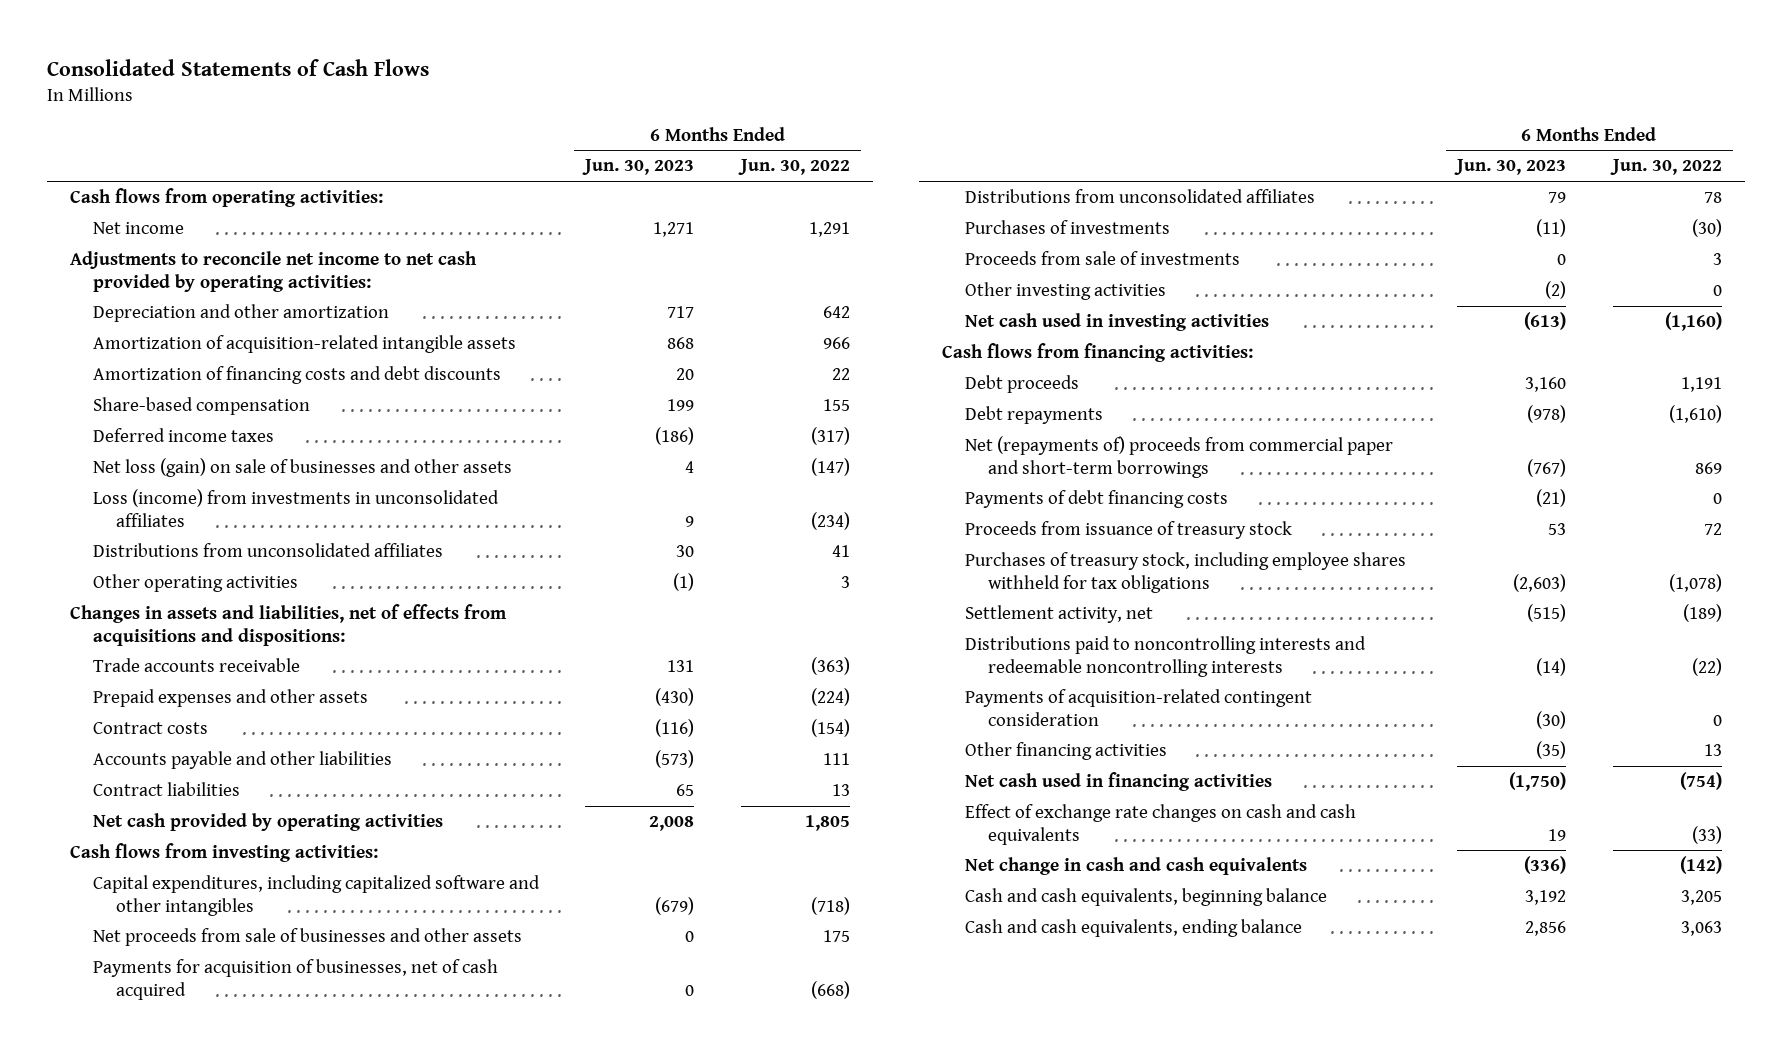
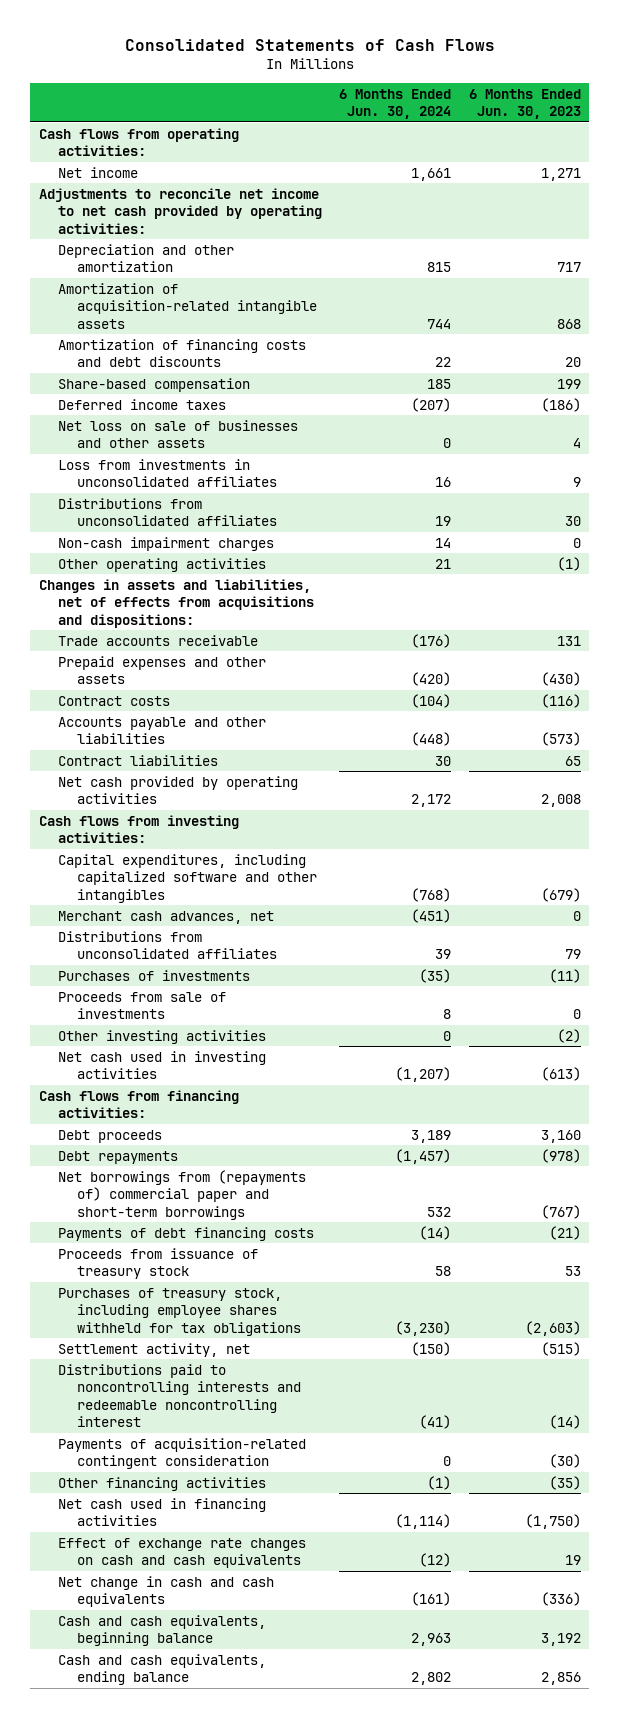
[737,159,850,176] Jun. 30, 2022 -> none
none -> [339,88,452,120] 6 Months Ended Jun. 30, 2024
[93,458,513,478] Net loss (gain) on sale of businesses and other assets -> [57,419,298,449] Net loss on sale of businesses and other assets
[93,489,500,527] Loss (income) from investments in unconsolidated affiliates -> [57,458,278,488] Loss from investments in unconsolidated affiliates
none -> [57,536,274,551] Non-cash impairment charges
[93,928,523,947] Net proceeds from sale of businesses and other assets -> none
[93,959,499,1000] Payments for acquisition of businesses, net of cash acquired -> none
none -> [57,910,274,924] Merchant cash advances, net
[965,436,1394,478] Net (repayments of) proceeds from commercial paper and short-term borrowings -> [57,1169,306,1220] Net borrowings from (repayments of) commercial paper and short-term borrowings
[965,636,1367,677] Distributions paid to noncontrolling interests and redeemable noncontrolling interests -> [57,1363,302,1428] Distributions paid to noncontrolling interests and redeemable noncontrolling interest

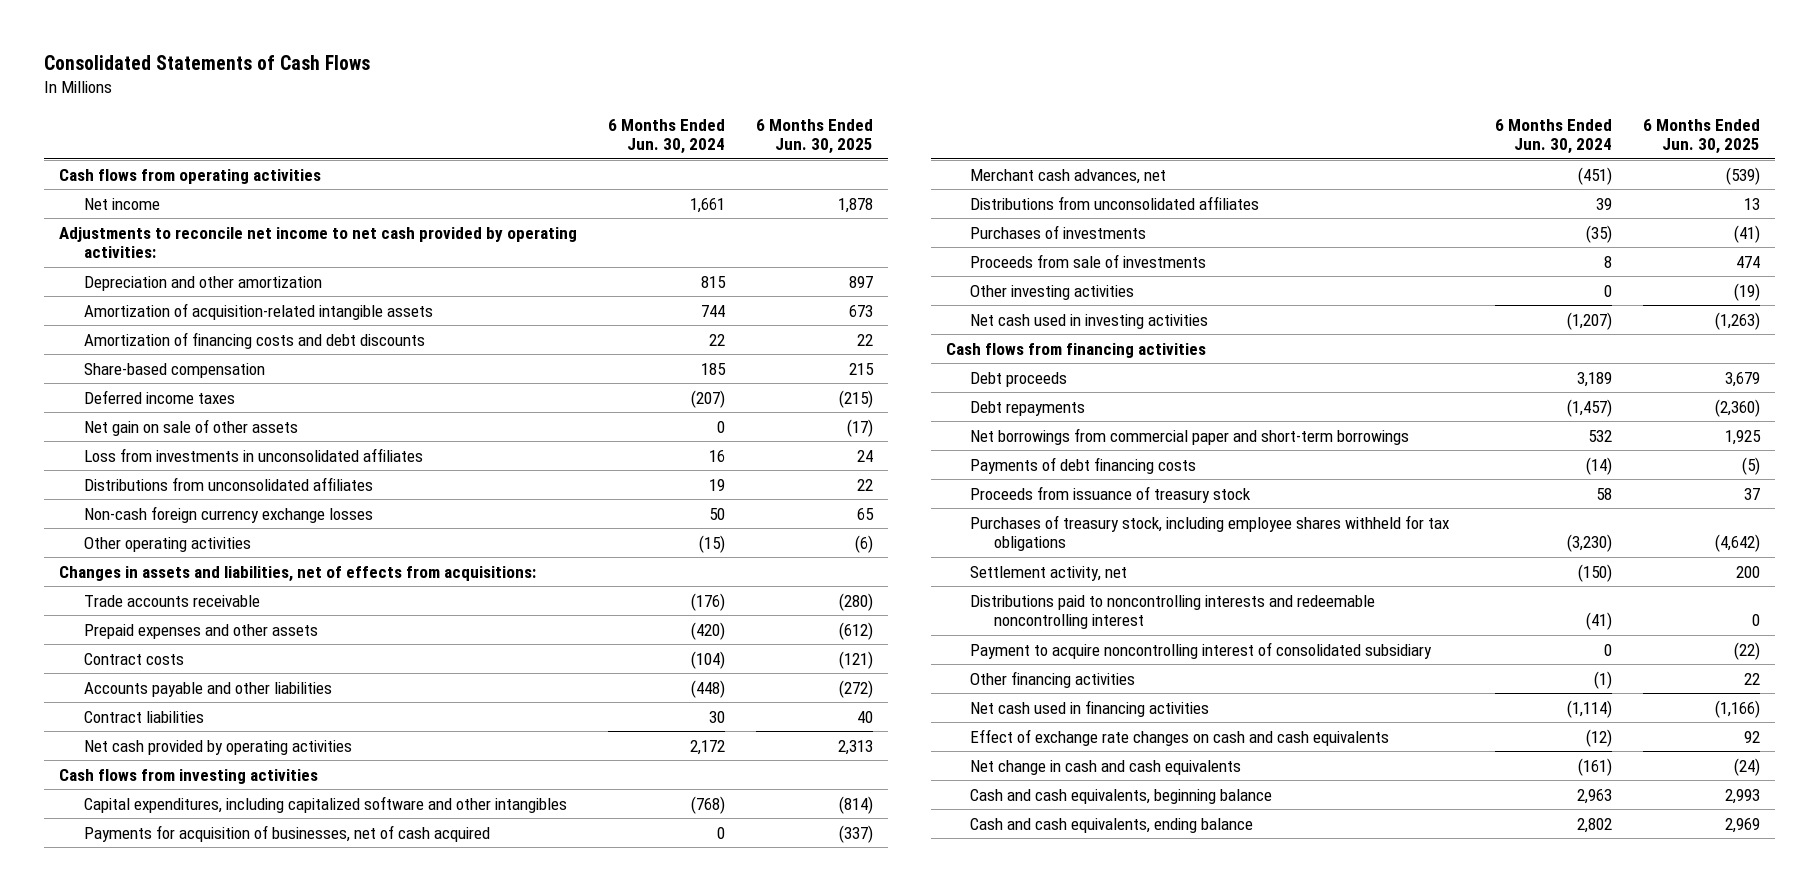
[468,88,581,120] 6 Months Ended Jun. 30, 2023 -> none
none -> [755,118,873,155] 6 Months Ended Jun. 30, 2025
[38,127,239,157] Cash flows from operating activities: -> [59,168,322,184] Cash flows from operating activities
[57,419,298,449] Net loss on sale of businesses and other assets -> [83,418,298,436] Net gain on sale of other assets
[57,536,274,551] Non-cash impairment charges -> none
none -> [83,505,373,523] Non-cash foreign currency exchange losses
[435,558,452,569] 21 -> [699,534,726,553] (15)
[38,578,314,628] Changes in assets and liabilities, net of effects from acquisitions and dispositions: -> [59,565,537,582] Changes in assets and liabilities, net of effects from acquisitions:
[38,814,239,844] Cash flows from investing activities: -> [59,768,319,784] Cash flows from investing activities
none -> [83,824,490,842] Payments for acquisition of businesses, net of cash acquired
[38,1089,239,1119] Cash flows from financing activities: -> [946,342,1207,358] Cash flows from financing activities
[57,1169,306,1220] Net borrowings from (repayments of) commercial paper and short-term borrowings -> [970,427,1410,445] Net borrowings from commercial paper and short-term borrowings
[57,1437,306,1470] Payments of acquisition-related contingent consideration -> none
none -> [970,641,1433,659] Payment to acquire noncontrolling interest of consolidated subsidiary

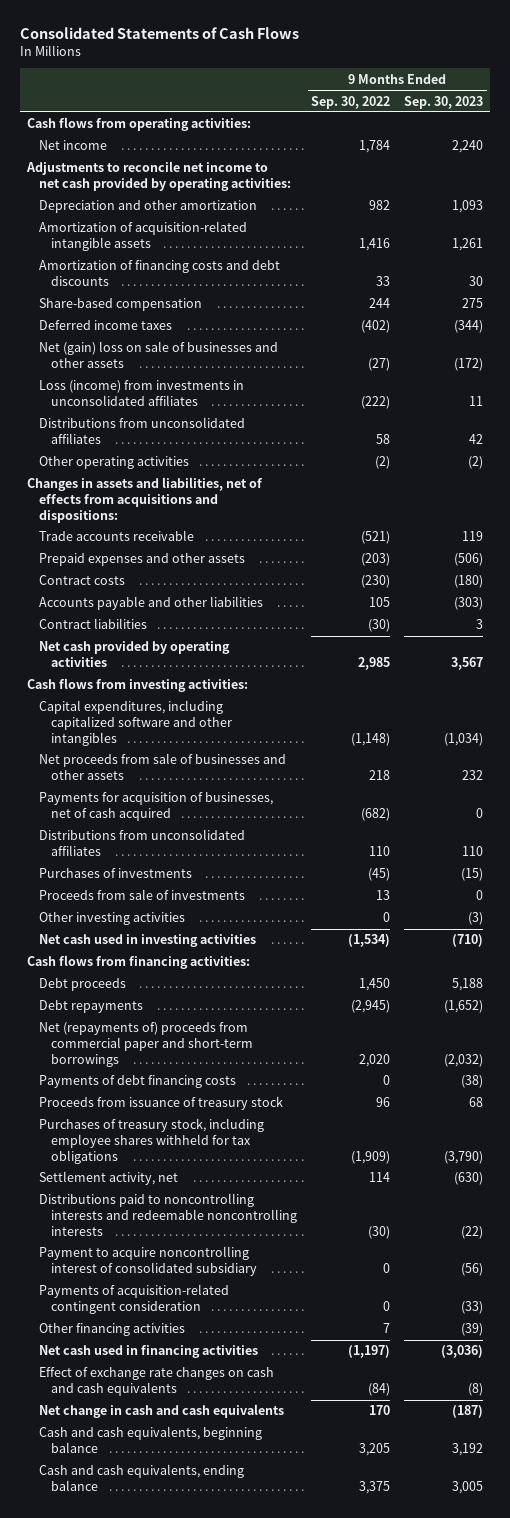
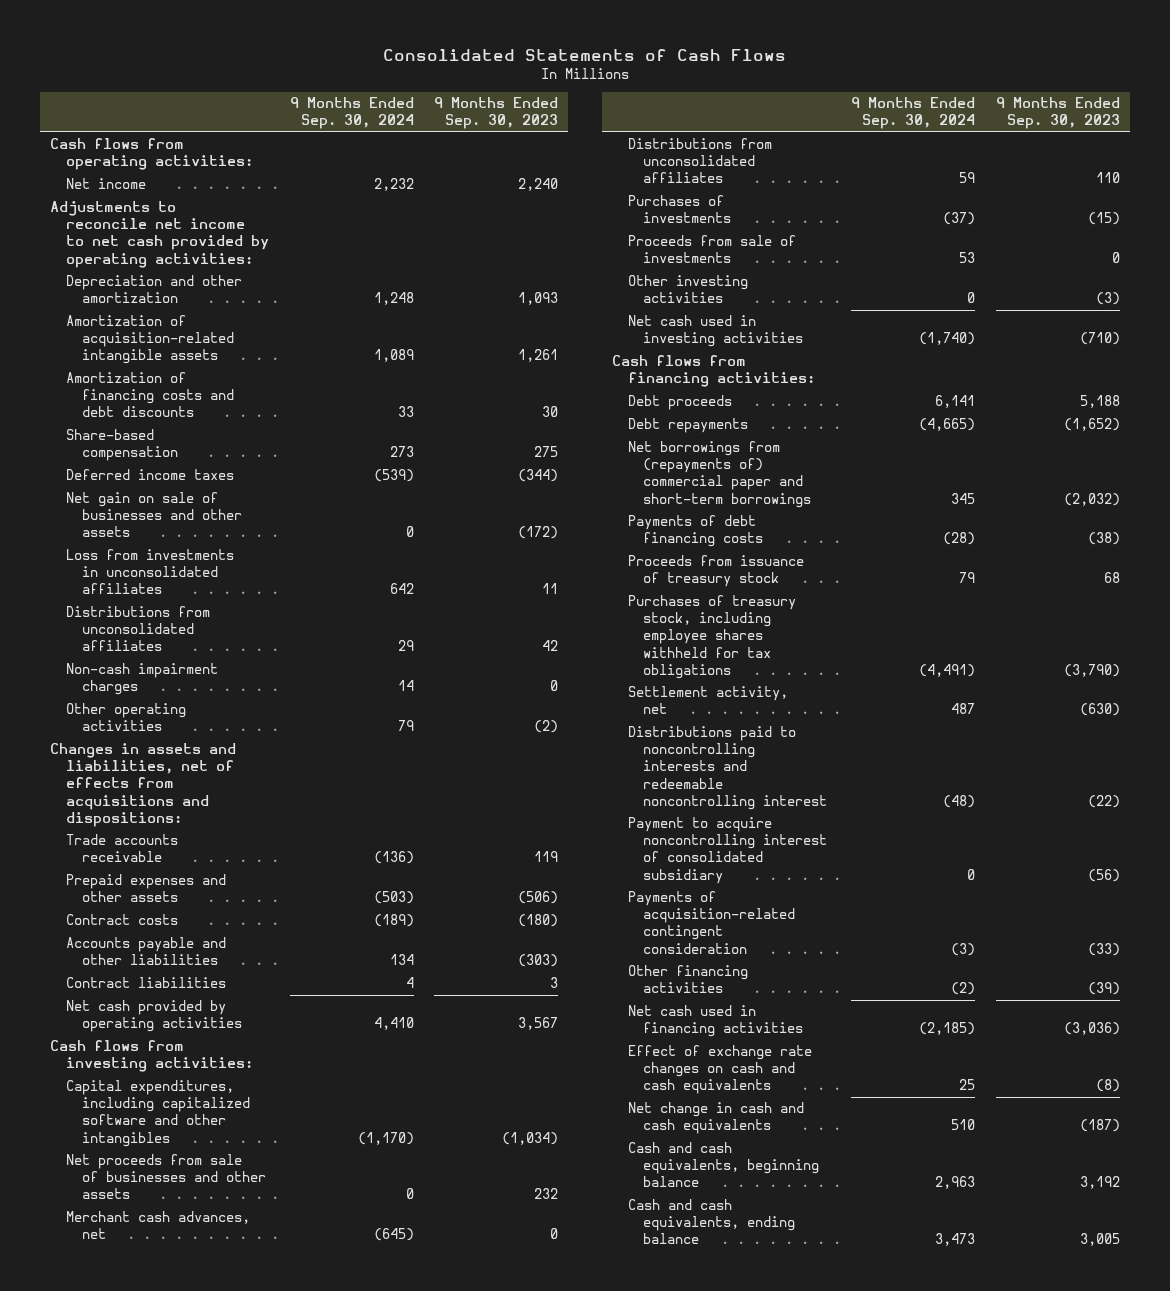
[311,95,391,109] Sep. 30, 2022 -> none
none -> [289,97,414,130] 9 Months Ended Sep. 30, 2024
[38,341,278,369] Net (gain) loss on sale of businesses and other assets -> [66,492,242,538] Net gain on sale of businesses and other assets
[38,380,244,407] Loss (income) from investments in unconsolidated affiliates -> [66,549,235,595] Loss from investments in unconsolidated affiliates
none -> [66,663,219,696] Non-cash impairment charges
[38,792,273,822] Payments for acquisition of businesses, net of cash acquired -> none
none -> [66,1211,251,1240] Merchant cash advances, net
[38,1022,254,1068] Net (repayments of) proceeds from commercial paper and short-term borrowings -> [627,441,812,508] Net borrowings from (repayments of) commercial paper and short-term borrowings
[38,1193,298,1237] Distributions paid to noncontrolling interests and redeemable noncontrolling interests -> [627,726,828,810] Distributions paid to noncontrolling interests and redeemable noncontrolling interest

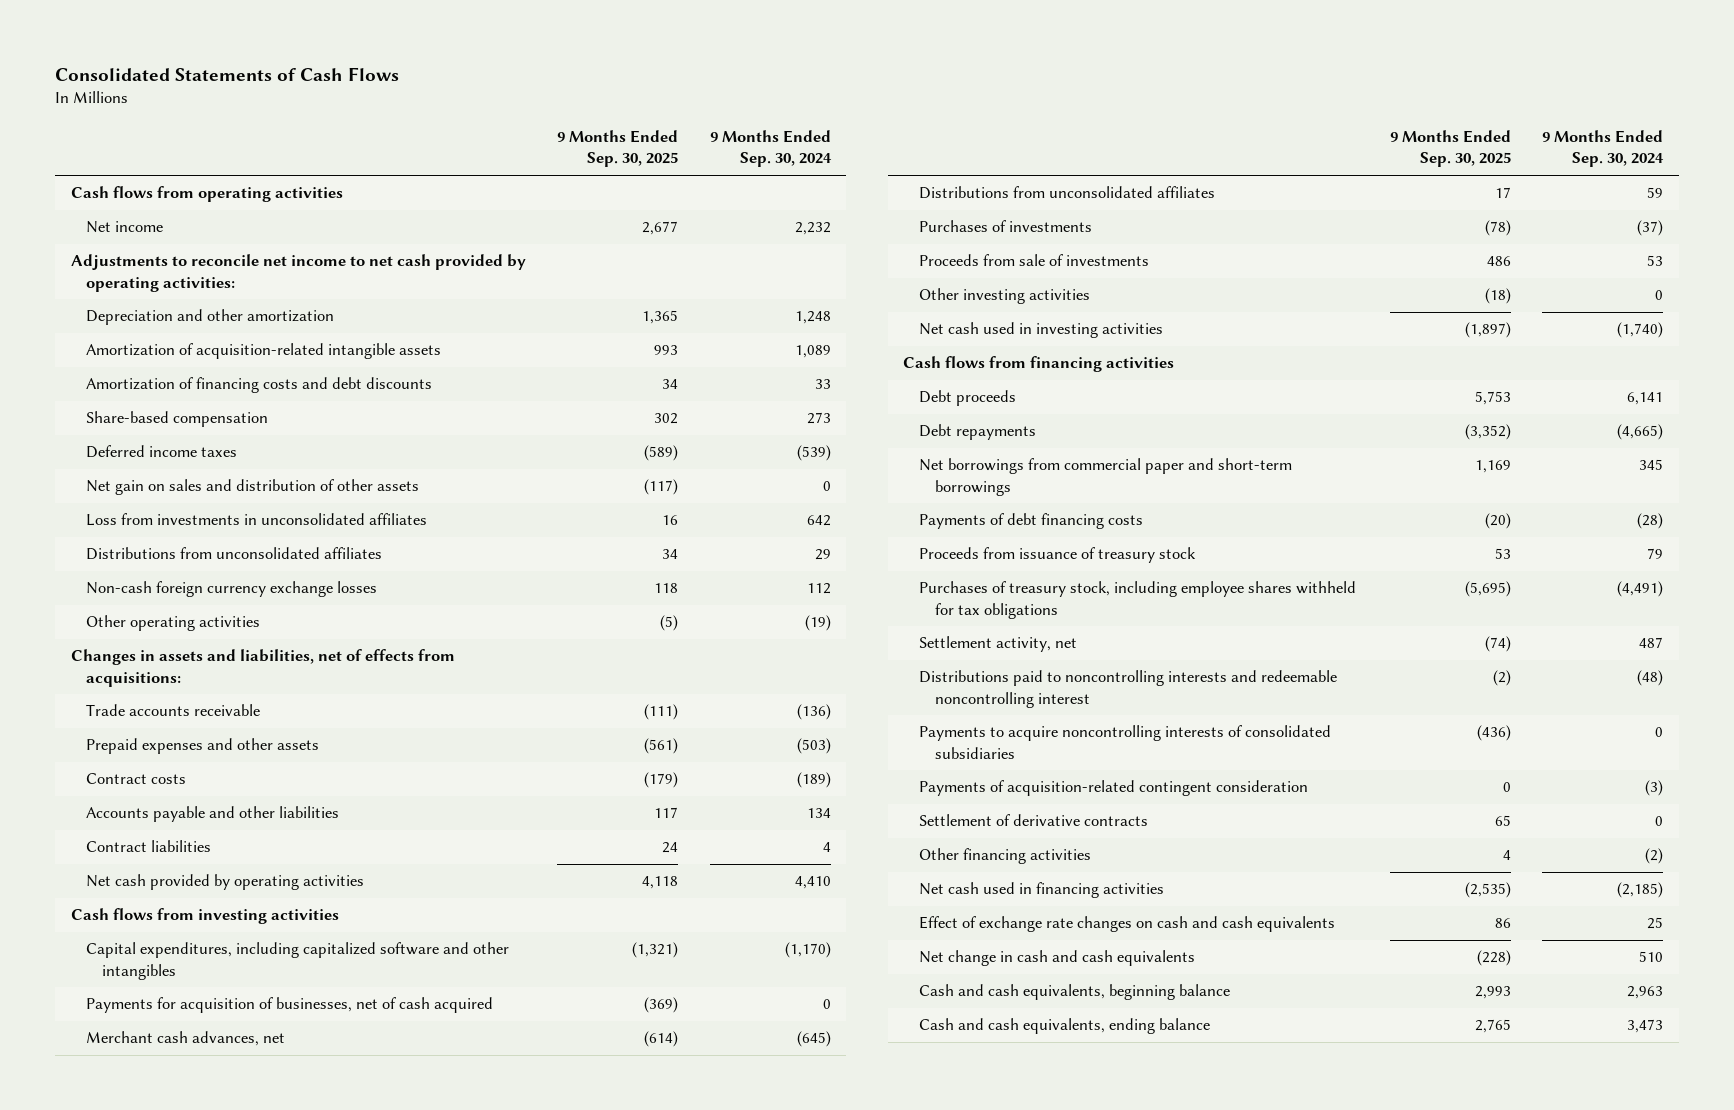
[434,97,559,130] 9 Months Ended Sep. 30, 2023 -> none
none -> [557,129,679,168] 9 Months Ended Sep. 30, 2025
[50,138,254,171] Cash flows from operating activities: -> [70,186,343,203] Cash flows from operating activities
[66,492,242,538] Net gain on sale of businesses and other assets -> [86,479,420,496] Net gain on sales and distribution of other assets
[66,663,219,696] Non-cash impairment charges -> none
none -> [86,581,378,598] Non-cash foreign currency exchange losses
[397,720,414,732] 79 -> [804,615,831,632] (19)
[50,743,237,827] Changes in assets and liabilities, net of effects from acquisitions and dispositions: -> [70,649,455,687] Changes in assets and liabilities, net of effects from acquisitions:
[50,1040,254,1073] Cash flows from investing activities: -> [70,908,339,925] Cash flows from investing activities
[66,1154,266,1200] Net proceeds from sale of businesses and other assets -> none
none -> [86,997,494,1014] Payments for acquisition of businesses, net of cash acquired
[611,355,815,388] Cash flows from financing activities: -> [903,356,1175,373] Cash flows from financing activities
[627,441,812,508] Net borrowings from (repayments of) commercial paper and short-term borrowings -> [919,458,1293,496] Net borrowings from commercial paper and short-term borrowings
[627,817,828,884] Payment to acquire noncontrolling interest of consolidated subsidiary -> [919,725,1332,759] Payments to acquire noncontrolling interests of consolidated subsidiaries
none -> [919,814,1149,827] Settlement of derivative contracts

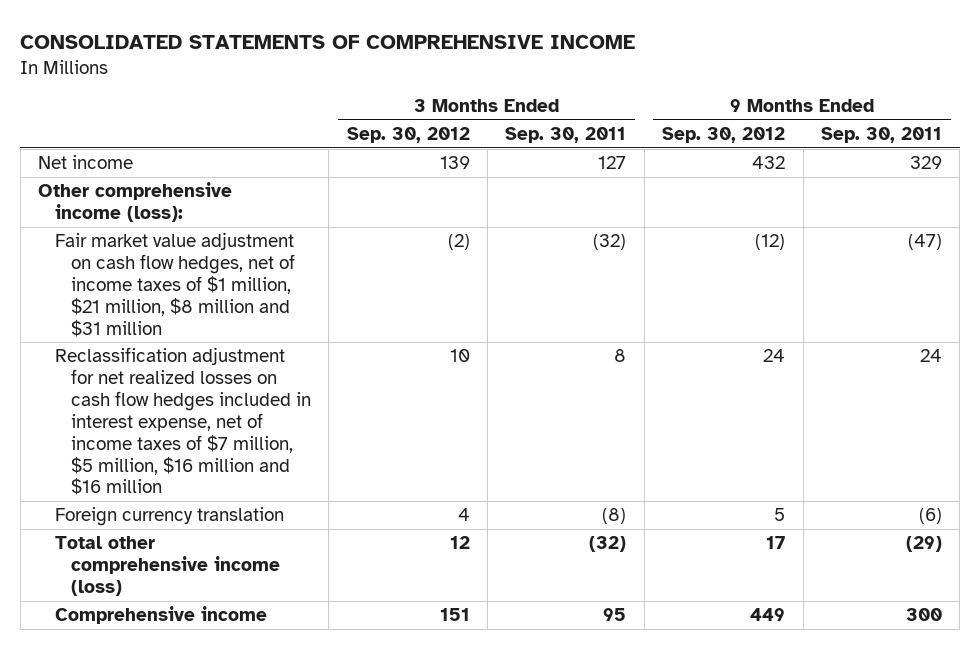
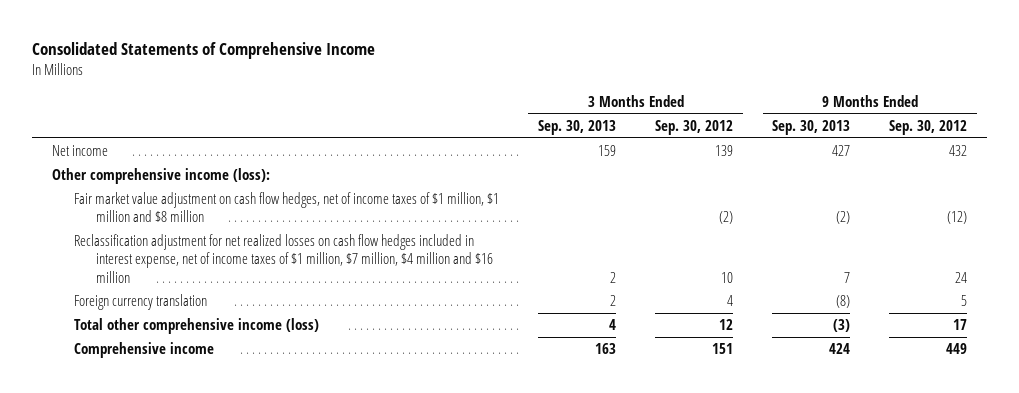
[20,34,636,49] CONSOLIDATED STATEMENTS OF COMPREHENSIVE INCOME -> [32,42,376,60] Consolidated Statements of Comprehensive Income
[505,127,627,144] Sep. 30, 2011 -> none
[820,127,942,144] Sep. 30, 2011 -> none
none -> [538,120,617,136] Sep. 30, 2013
none -> [772,120,851,136] Sep. 30, 2013
[54,232,296,337] Fair market value adjustment on cash flow hedges, net of income taxes of $1 million, $21 million, $8 million and $31 million -> [74,192,500,223] Fair market value adjustment on cash flow hedges, net of income taxes of $1 million, $1 million and $8 million
[54,347,312,496] Reclassification adjustment for net realized losses on cash flow hedges included in interest expense, net of income taxes of $7 million, $5 million, $16 million and $16 million -> [74,234,494,283] Reclassification adjustment for net realized losses on cash flow hedges included in interest expense, net of income taxes of $1 million, $7 million, $4 million and $16 million

